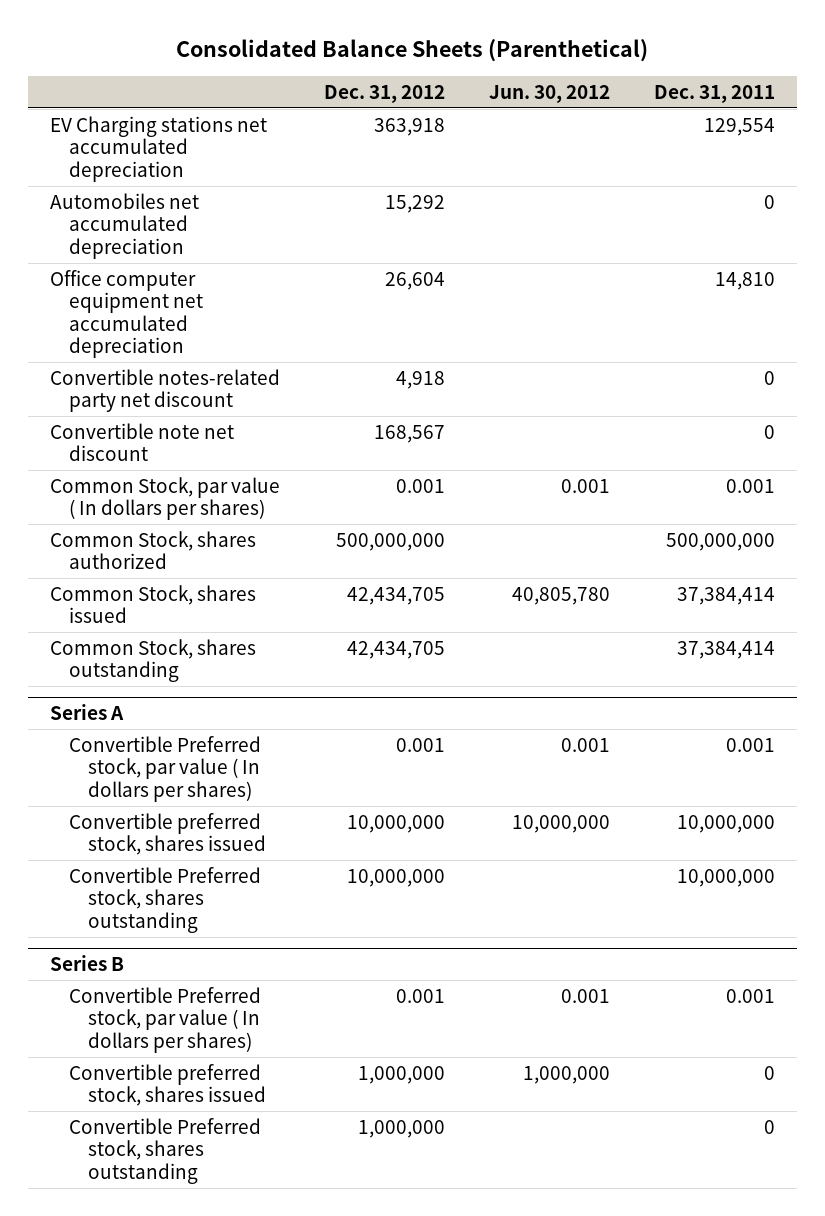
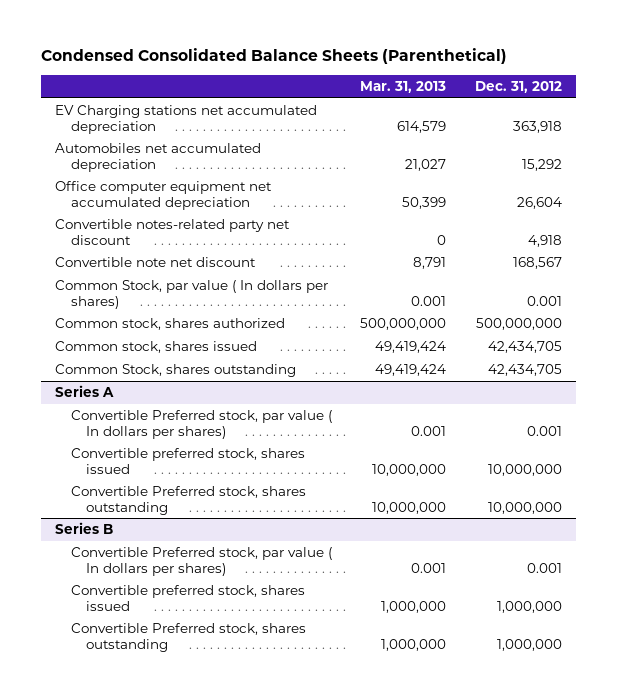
[176,39,649,63] Consolidated Balance Sheets (Parenthetical) -> [40,48,507,65] Condensed Consolidated Balance Sheets (Parenthetical)
[488,84,610,103] Jun. 30, 2012 -> none
[653,84,775,103] Dec. 31, 2011 -> none
none -> [360,80,447,93] Mar. 31, 2013
[50,530,257,570] Common Stock, shares authorized -> [55,318,286,331] Common stock, shares authorized
[50,584,257,624] Common Stock, shares issued -> [55,341,258,354] Common stock, shares issued

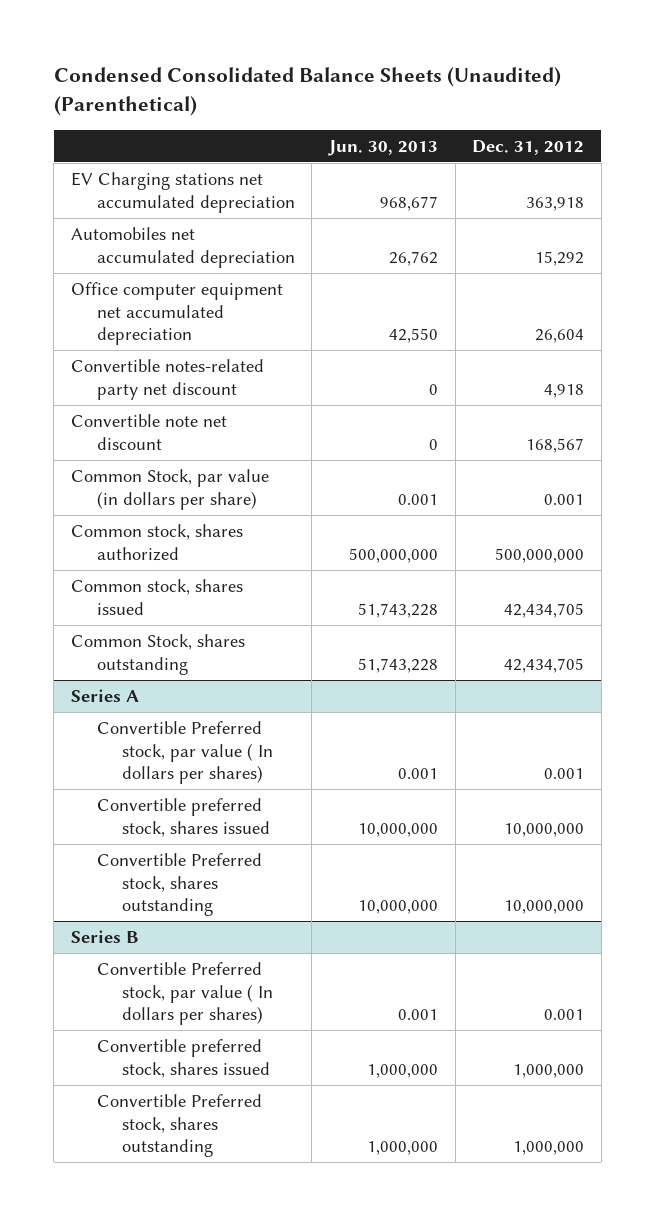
[40,48,507,65] Condensed Consolidated Balance Sheets (Parenthetical) -> [53,67,561,117] Condensed Consolidated Balance Sheets (Unaudited) (Parenthetical)
[360,80,447,93] Mar. 31, 2013 -> none
none -> [327,139,438,156] Jun. 30, 2013
[55,280,329,309] Common Stock, par value ( In dollars per shares) -> [70,469,269,510] Common Stock, par value (in dollars per share)

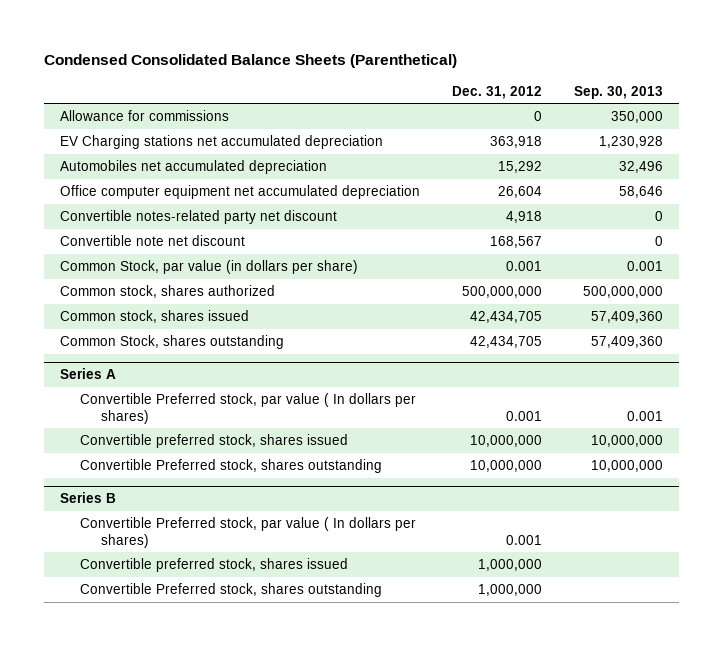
[53,67,561,117] Condensed Consolidated Balance Sheets (Unaudited) (Parenthetical) -> [43,53,457,68] Condensed Consolidated Balance Sheets (Parenthetical)
[327,139,438,156] Jun. 30, 2013 -> none
none -> [573,85,663,99] Sep. 30, 2013
none -> [59,110,229,122] Allowance for commissions

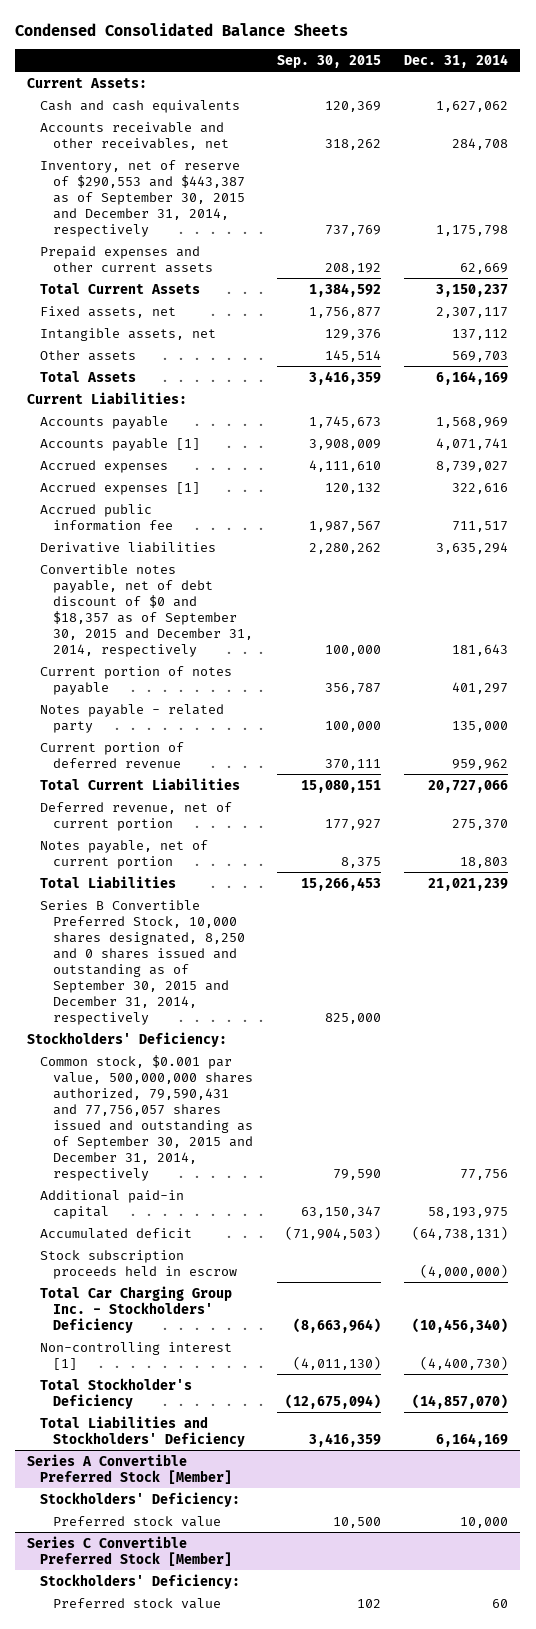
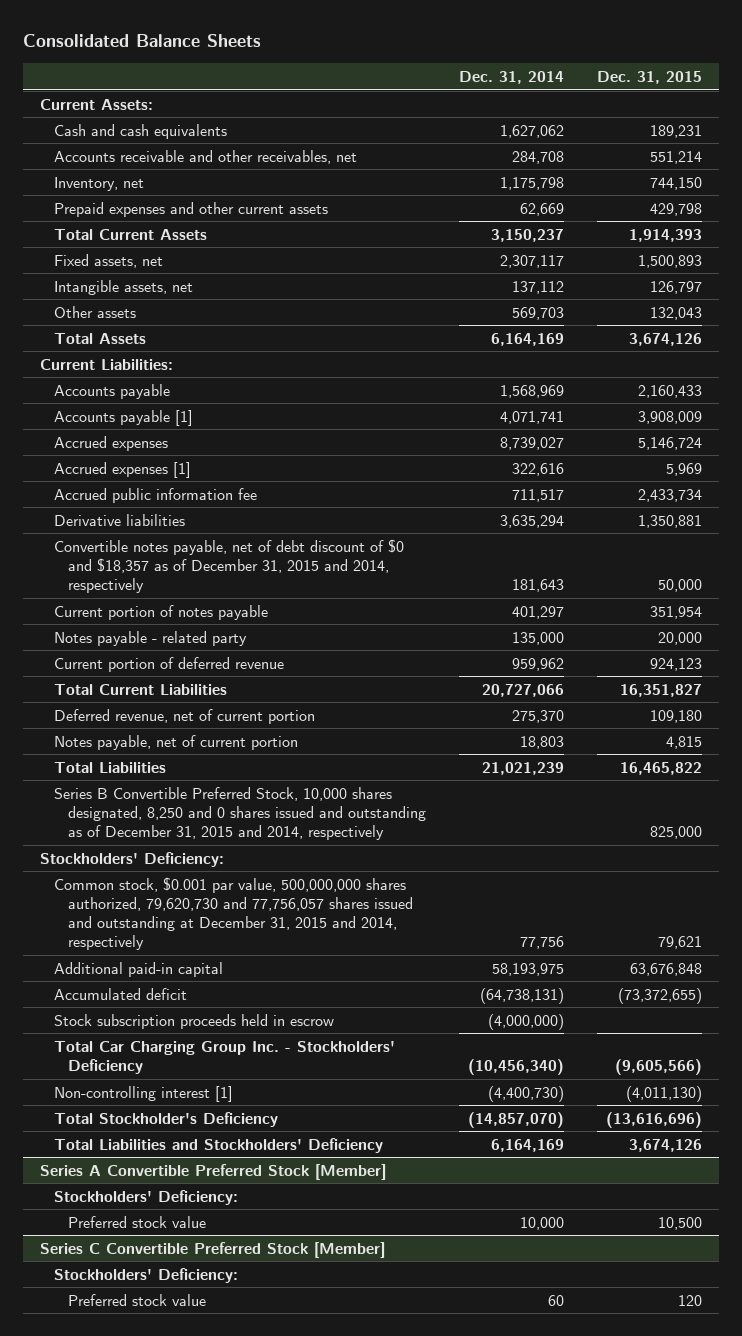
[15,22,349,36] Condensed Consolidated Balance Sheets -> [23,34,262,48] Consolidated Balance Sheets
[276,54,381,68] Sep. 30, 2015 -> none
none -> [597,70,703,84] Dec. 31, 2015
[40,159,246,237] Inventory, net of reserve of $290,553 and $443,387 as of September 30, 2015 and December 31, 2014, respectively -> [53,176,144,191] Inventory, net
[40,563,254,657] Convertible notes payable, net of debt discount of $0 and $18,357 as of September 30, 2015 and December 31, 2014, respectively -> [53,538,404,594] Convertible notes payable, net of debt discount of $0 and $18,357 as of December 31, 2015 and 2014, respectively
[40,899,246,1025] Series B Convertible Preferred Stock, 10,000 shares designated, 8,250 and 0 shares issued and outstanding as of September 30, 2015 and December 31, 2014, respectively -> [53,786,427,841] Series B Convertible Preferred Stock, 10,000 shares designated, 8,250 and 0 shares issued and outstanding as of December 31, 2015 and 2014, respectively
[40,1054,254,1181] Common stock, $0.001 par value, 500,000,000 shares authorized, 79,590,431 and 77,756,057 shares issued and outstanding as of September 30, 2015 and December 31, 2014, respectively -> [53,876,414,951] Common stock, $0.001 par value, 500,000,000 shares authorized, 79,620,730 and 77,756,057 shares issued and outstanding at December 31, 2015 and 2014, respectively

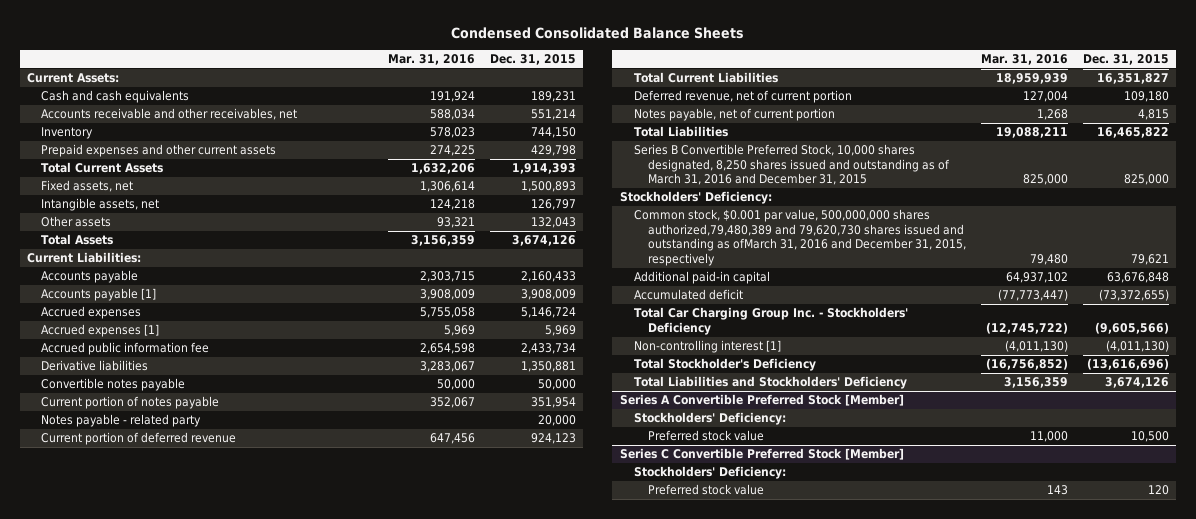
[23,34,262,48] Consolidated Balance Sheets -> [450,27,744,40] Condensed Consolidated Balance Sheets
[459,70,565,84] Dec. 31, 2014 -> none
none -> [388,53,476,65] Mar. 31, 2016
[53,176,144,191] Inventory, net -> [41,127,94,140] Inventory
[53,538,404,594] Convertible notes payable, net of debt discount of $0 and $18,357 as of December 31, 2015 and 2014, respectively -> [41,378,186,392] Convertible notes payable
[53,786,427,841] Series B Convertible Preferred Stock, 10,000 shares designated, 8,250 and 0 shares issued and outstanding as of December 31, 2015 and 2014, respectively -> [633,144,951,186] Series B Convertible Preferred Stock, 10,000 shares designated, 8,250 shares issued and outstanding as of March 31, 2016 and December 31, 2015
[53,876,414,951] Common stock, $0.001 par value, 500,000,000 shares authorized, 79,620,730 and 77,756,057 shares issued and outstanding at December 31, 2015 and 2014, respectively -> [633,209,967,266] Common stock, $0.001 par value, 500,000,000 shares authorized,79,480,389 and 79,620,730 shares issued and outstanding as ofMarch 31, 2016 and December 31, 2015, respectively
[53,1013,334,1029] Stock subscription proceeds held in escrow -> none

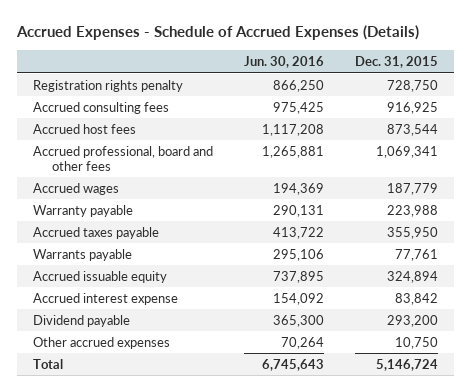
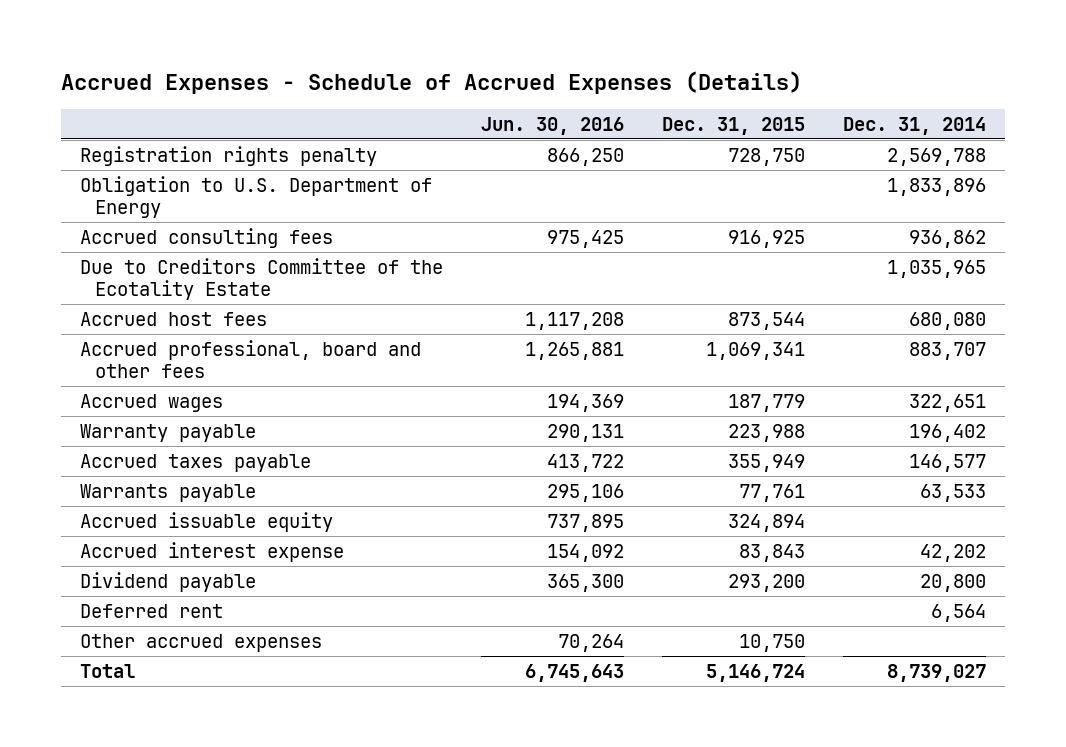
none -> [843,116,987,135] Dec. 31, 2014
none -> [79,175,432,219] Obligation to U.S. Department of Energy
none -> [79,257,443,301] Due to Creditors Committee of the Ecotality Estate
[387,226,439,239] 355,950 -> [727,453,805,472] 355,949
[395,292,439,305] 83,842 -> [738,543,805,562] 83,843
none -> [79,603,223,618] Deferred rent

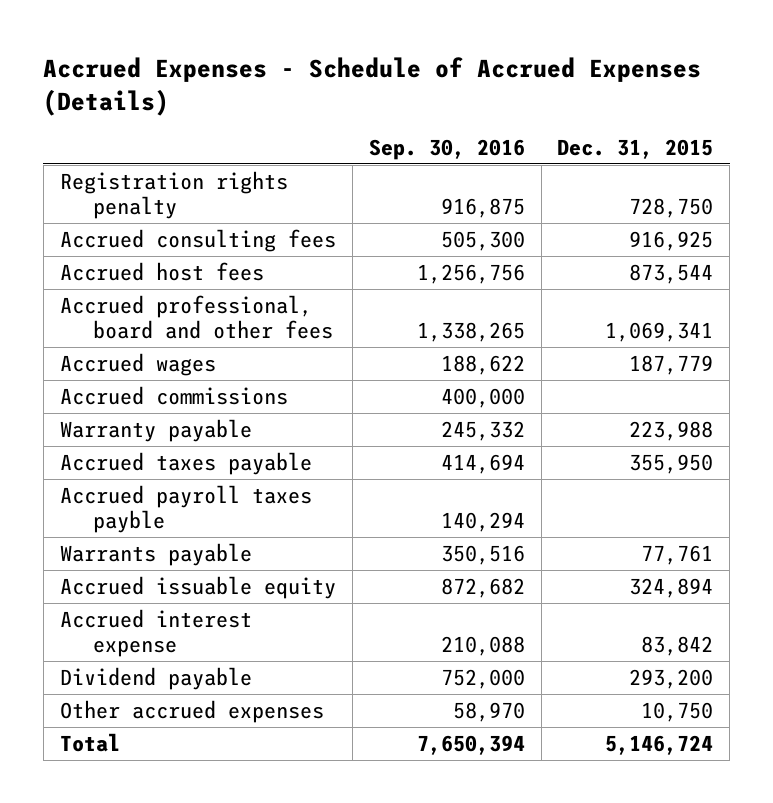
[480,116,624,135] Jun. 30, 2016 -> none
[843,116,987,135] Dec. 31, 2014 -> none
none -> [368,138,525,160] Sep. 30, 2016
[79,175,432,219] Obligation to U.S. Department of Energy -> none
[79,257,443,301] Due to Creditors Committee of the Ecotality Estate -> none
none -> [59,385,288,405] Accrued commissions
[727,453,805,472] 355,949 -> [629,453,714,474] 355,950
none -> [59,484,312,533] Accrued payroll taxes payble
[738,543,805,562] 83,843 -> [641,635,714,656] 83,842
[79,603,223,618] Deferred rent -> none

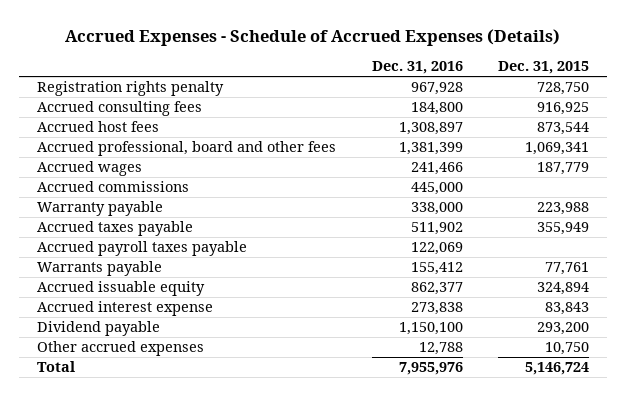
[368,138,525,160] Sep. 30, 2016 -> none
none -> [371,61,463,75] Dec. 31, 2016
[629,453,714,474] 355,950 -> [537,222,590,236] 355,949
[59,484,312,533] Accrued payroll taxes payble -> [37,241,248,257] Accrued payroll taxes payable
[641,635,714,656] 83,842 -> [545,302,590,316] 83,843

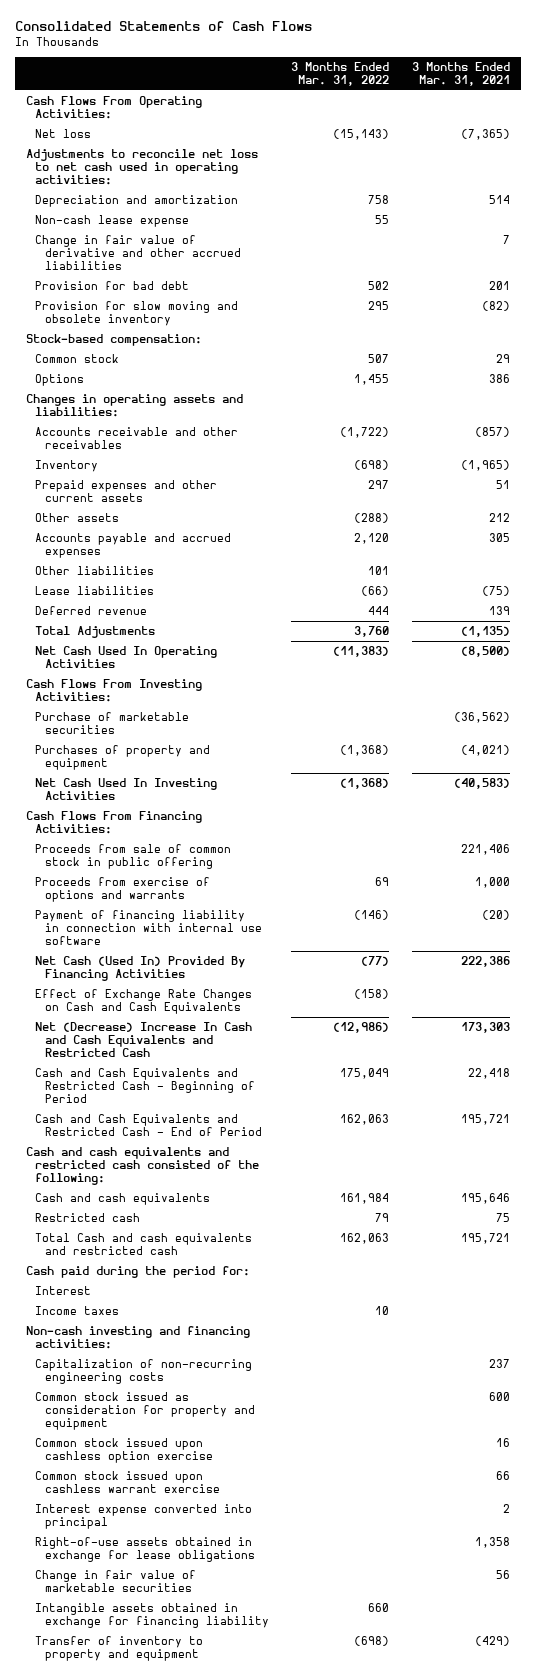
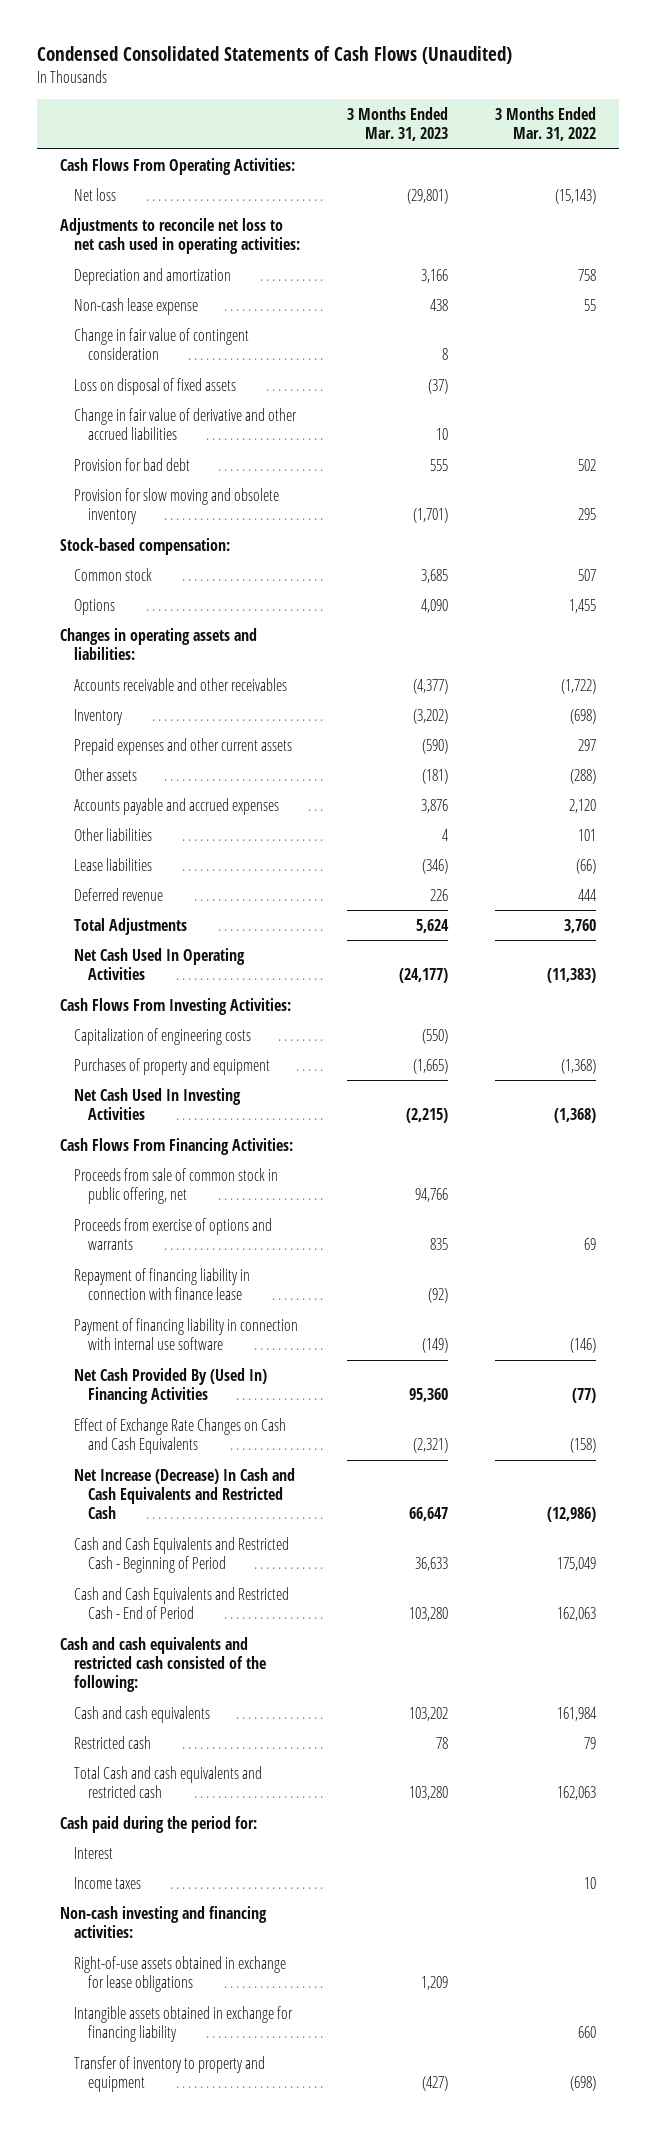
[14,21,312,32] Consolidated Statements of Cash Flows -> [36,46,512,65] Condensed Consolidated Statements of Cash Flows (Unaudited)
[411,62,510,86] 3 Months Ended Mar. 31, 2021 -> none
none -> [346,106,448,142] 3 Months Ended Mar. 31, 2023
none -> [74,327,250,361] Change in fair value of contingent consideration
none -> [74,377,237,395] Loss on disposal of fixed assets
[35,712,190,735] Purchase of marketable securities -> none
none -> [74,1027,252,1045] Capitalization of engineering costs
[35,844,232,870] Proceeds from sale of common stock in public offering -> [74,1167,279,1205] Proceeds from sale of common stock in public offering, net
none -> [74,1267,251,1301] Repayment of financing liability in connection with finance lease
[35,956,246,982] Net Cash (Used In) Provided By Financing Activities -> [74,1367,268,1405] Net Cash Provided By (Used In) Financing Activities
[35,1022,253,1057] Net (Decrease) Increase In Cash and Cash Equivalents and Restricted Cash -> [74,1467,296,1520] Net Increase (Decrease) In Cash and Cash Equivalents and Restricted Cash
[35,1359,253,1385] Capitalization of non-recurring engineering costs -> none
[35,1392,255,1430] Common stock issued as consideration for property and equipment -> none
[35,1438,213,1464] Common stock issued upon cashless option exercise -> none
[35,1471,220,1494] Common stock issued upon cashless warrant exercise -> none
[35,1504,253,1530] Interest expense converted into principal -> none
[35,1570,197,1593] Change in fair value of marketable securities -> none

